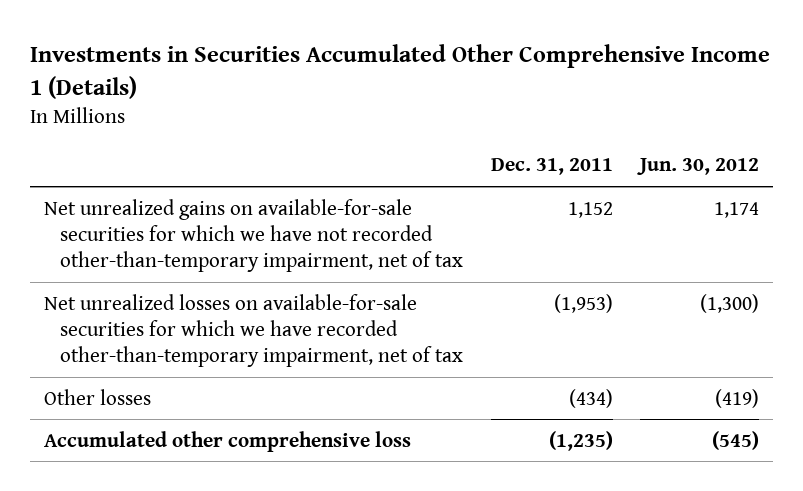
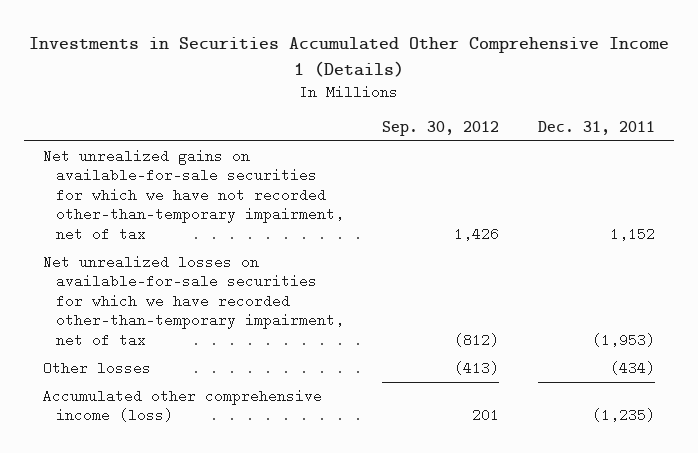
[637,158,760,176] Jun. 30, 2012 -> none
none -> [382,120,500,136] Sep. 30, 2012
[43,430,411,452] Accumulated other comprehensive loss -> [43,388,323,423] Accumulated other comprehensive income (loss)

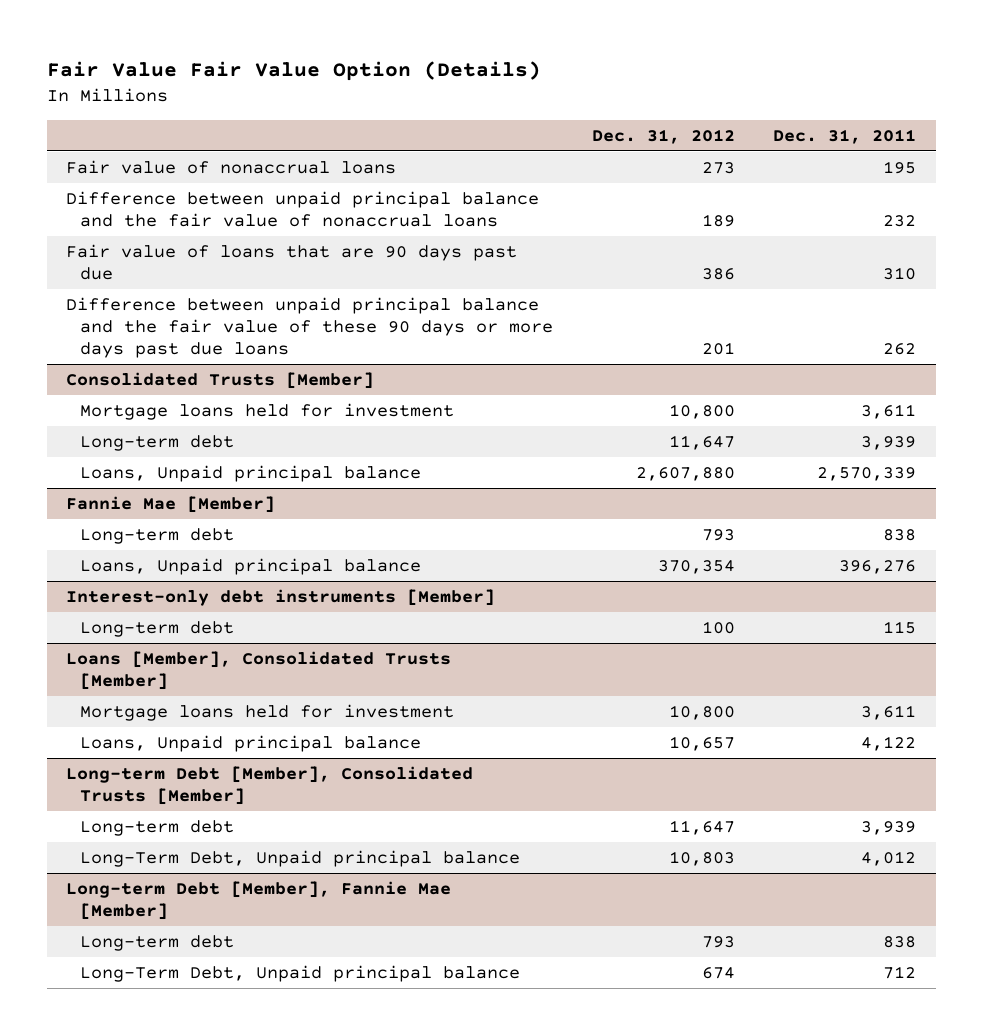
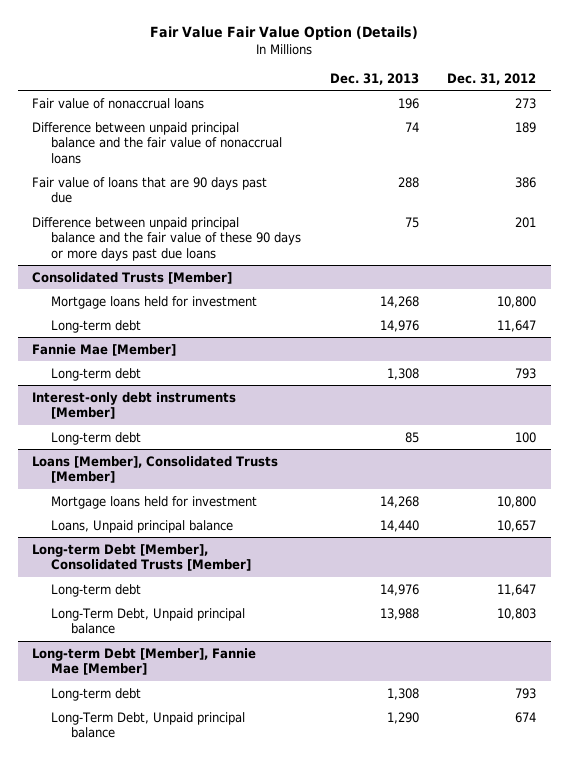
[773,128,917,144] Dec. 31, 2011 -> none
none -> [329,72,419,85] Dec. 31, 2013
[80,465,422,483] Loans, Unpaid principal balance -> none
[80,558,422,576] Loans, Unpaid principal balance -> none

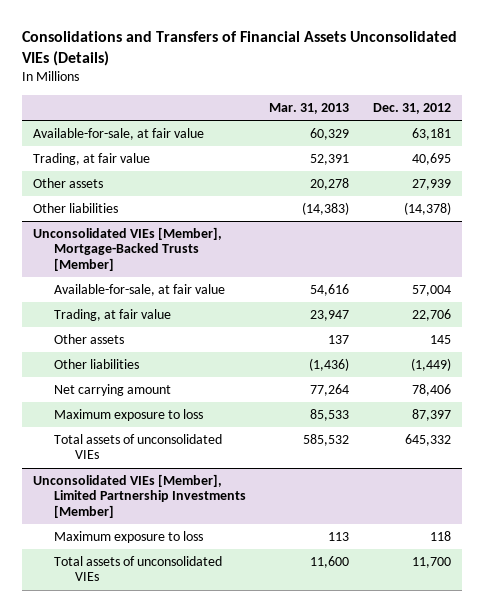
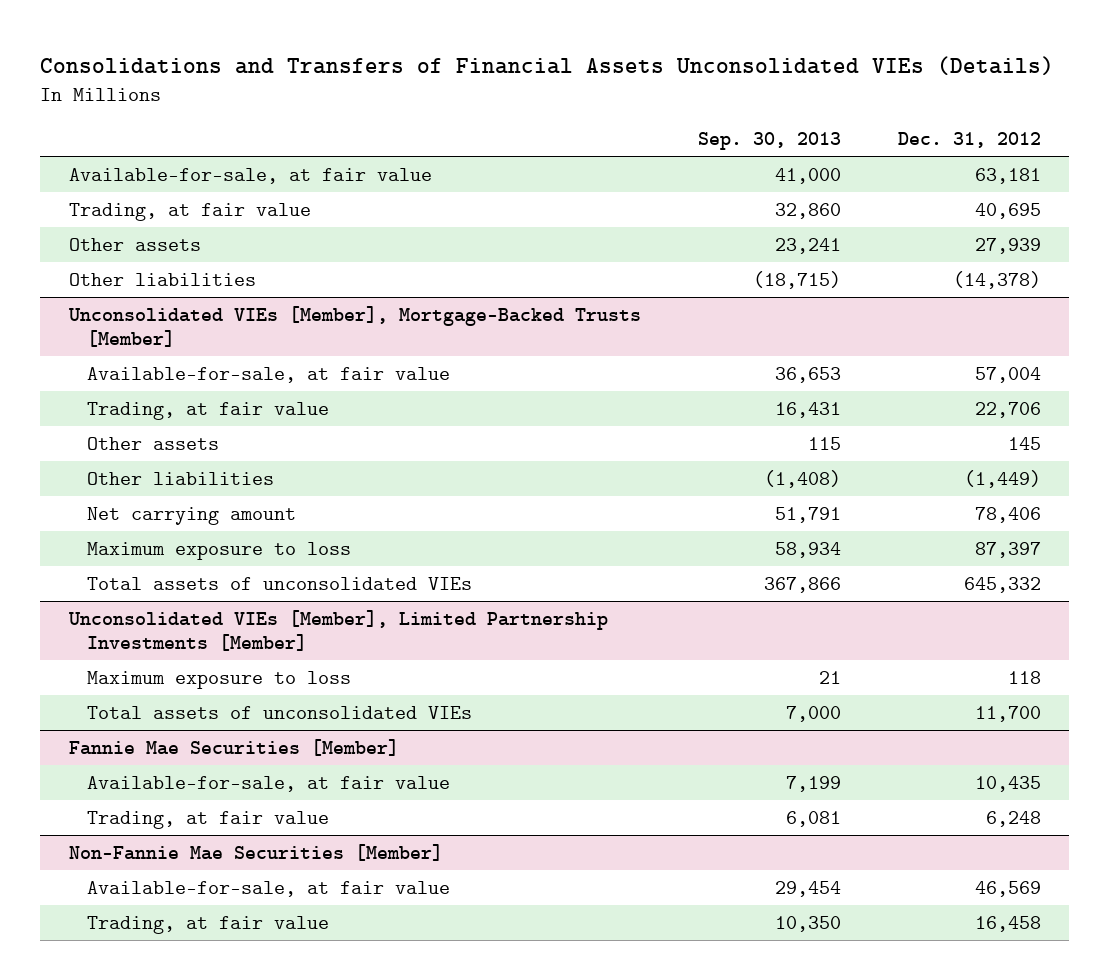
[269,102,350,114] Mar. 31, 2013 -> none
none -> [697,132,841,151] Sep. 30, 2013
none -> [68,738,399,756] Fannie Mae Securities [Member]
none -> [87,775,451,792] Available-for-sale, at fair value
none -> [87,810,330,829] Trading, at fair value
none -> [68,843,443,861] Non-Fannie Mae Securities [Member]
none -> [87,880,451,897] Available-for-sale, at fair value
none -> [87,915,330,934] Trading, at fair value

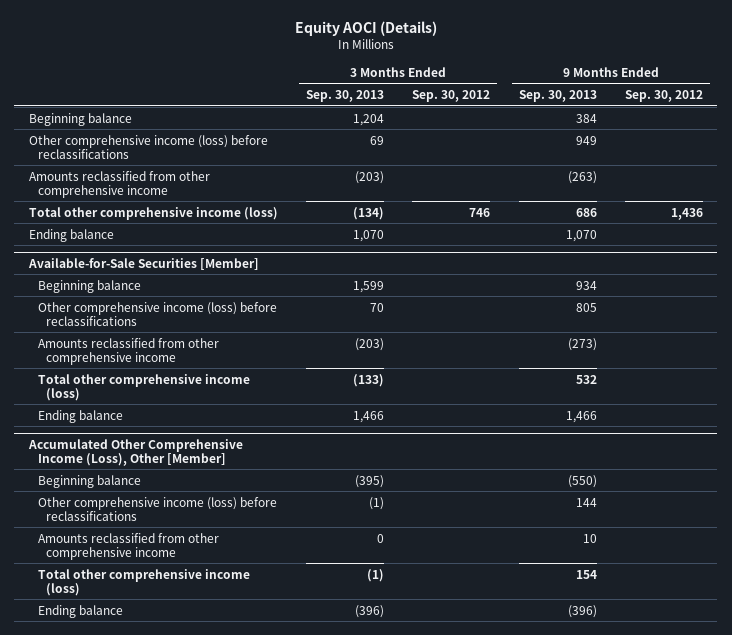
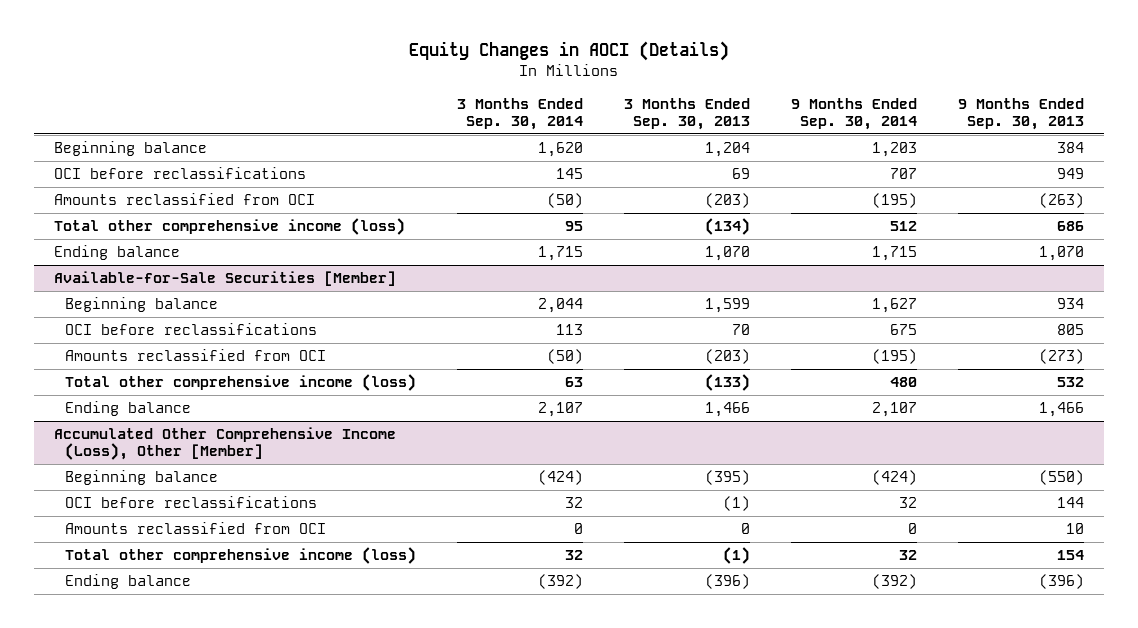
[294,21,437,37] Equity AOCI (Details) -> [408,41,729,62] Equity Changes in AOCI (Details)
[412,90,491,103] Sep. 30, 2012 -> none
[624,90,703,103] Sep. 30, 2012 -> none
none -> [457,97,584,131] 3 Months Ended Sep. 30, 2014
none -> [790,97,917,131] 9 Months Ended Sep. 30, 2014
[28,134,268,159] Other comprehensive income (loss) before reclassifications -> [54,166,307,179] OCI before reclassifications
[28,170,210,198] Amounts reclassified from other comprehensive income -> [54,192,316,205] Amounts reclassified from OCI
[37,301,277,326] Other comprehensive income (loss) before reclassifications -> [65,322,318,335] OCI before reclassifications
[37,337,219,365] Amounts reclassified from other comprehensive income -> [65,348,327,361] Amounts reclassified from OCI
[37,496,277,521] Other comprehensive income (loss) before reclassifications -> [65,495,318,508] OCI before reclassifications
[37,532,219,560] Amounts reclassified from other comprehensive income -> [65,521,327,534] Amounts reclassified from OCI

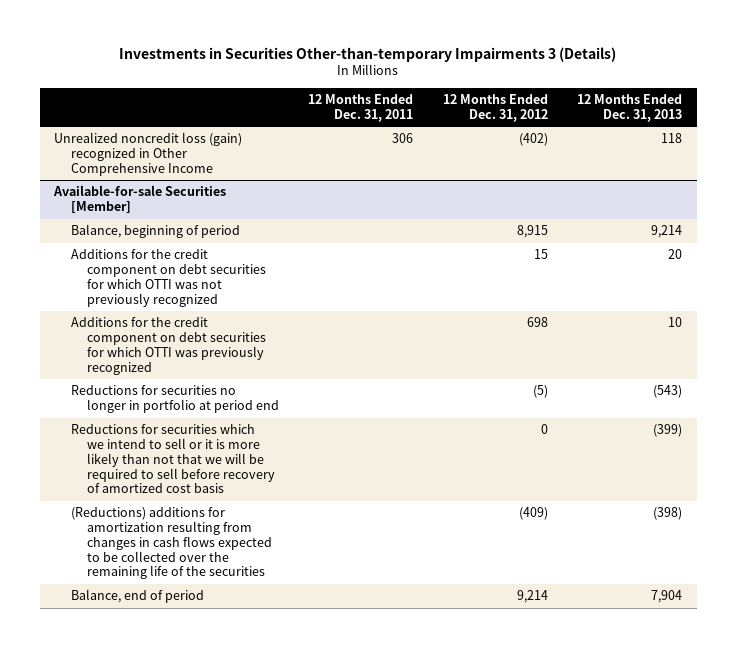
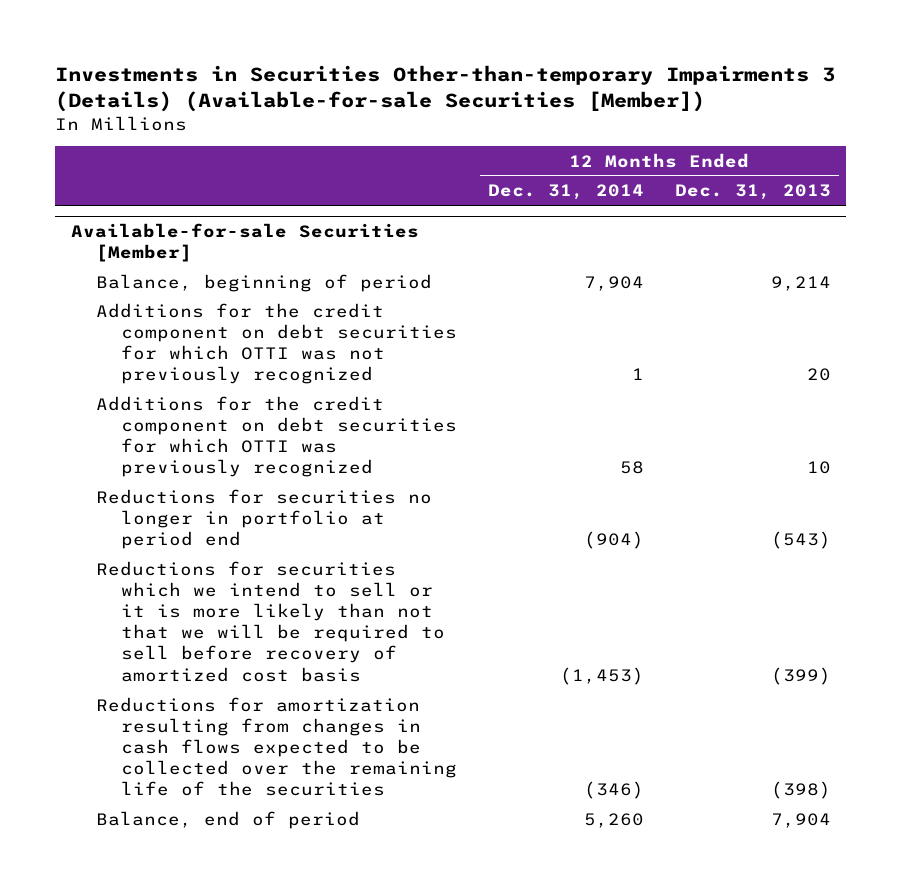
[119,46,617,62] Investments in Securities Other-than-temporary Impairments 3 (Details) -> [55,65,836,112] Investments in Securities Other-than-temporary Impairments 3 (Details) (Available-for-sale Securities [Member])
[308,94,414,122] 12 Months Ended Dec. 31, 2011 -> none
[442,94,548,122] 12 Months Ended Dec. 31, 2012 -> none
none -> [487,184,644,201] Dec. 31, 2014
[54,132,243,176] Unrealized noncredit loss (gain) recognized in Other Comprehensive Income -> none
[70,507,272,580] (Reductions) additions for amortization resulting from changes in cash flows expected to be collected over the remaining life of the securities -> [95,696,457,797] Reductions for amortization resulting from changes in cash flows expected to be collected over the remaining life of the securities

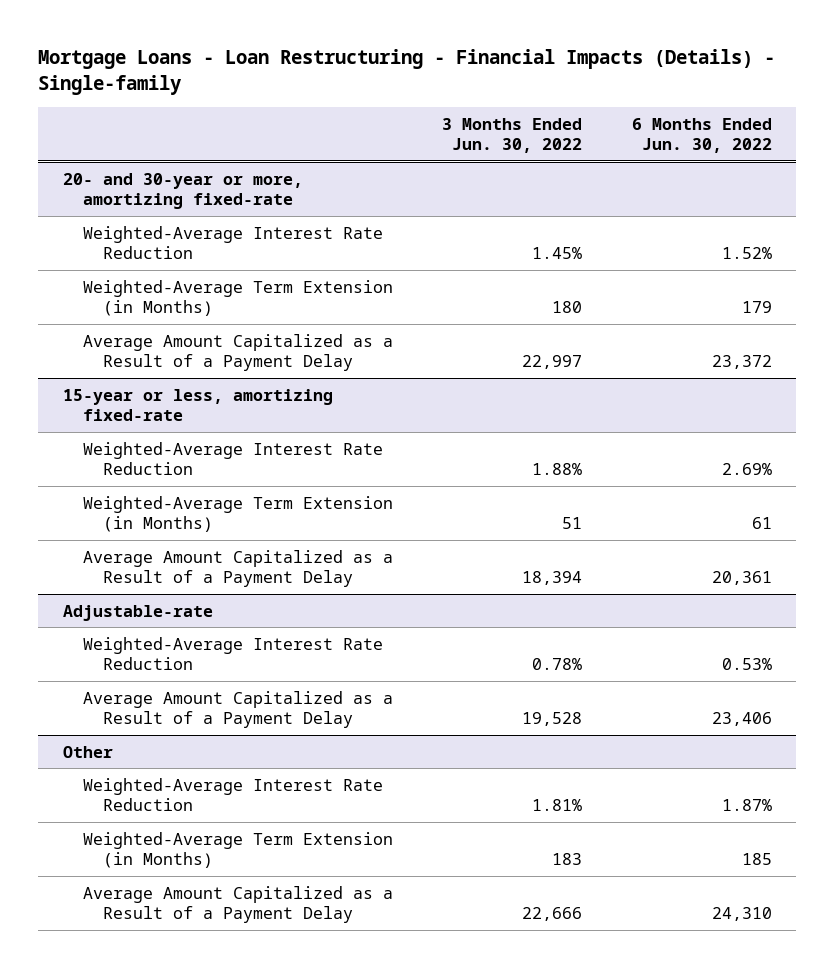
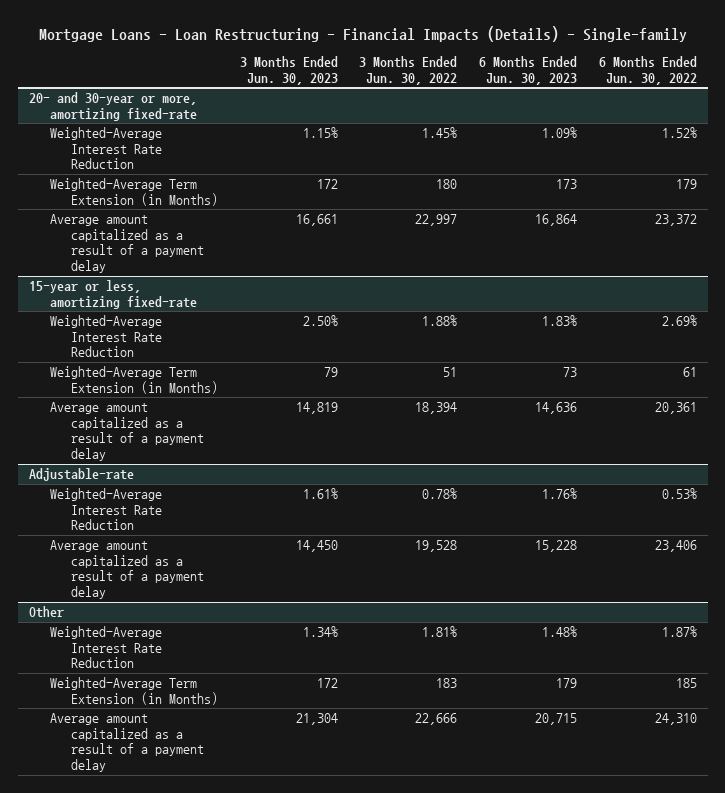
none -> [239,56,338,85] 3 Months Ended Jun. 30, 2023
none -> [479,56,578,85] 6 Months Ended Jun. 30, 2023
[82,333,393,372] Average Amount Capitalized as a Result of a Payment Delay -> [49,214,205,273] Average amount capitalized as a result of a payment delay
[82,549,393,588] Average Amount Capitalized as a Result of a Payment Delay -> [49,402,205,461] Average amount capitalized as a result of a payment delay
[82,690,393,729] Average Amount Capitalized as a Result of a Payment Delay -> [49,540,205,599] Average amount capitalized as a result of a payment delay
[82,885,393,924] Average Amount Capitalized as a Result of a Payment Delay -> [49,713,205,772] Average amount capitalized as a result of a payment delay

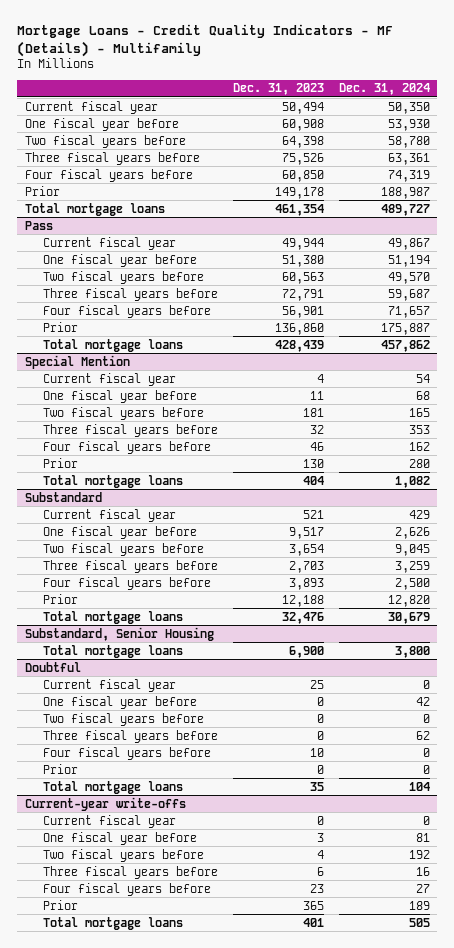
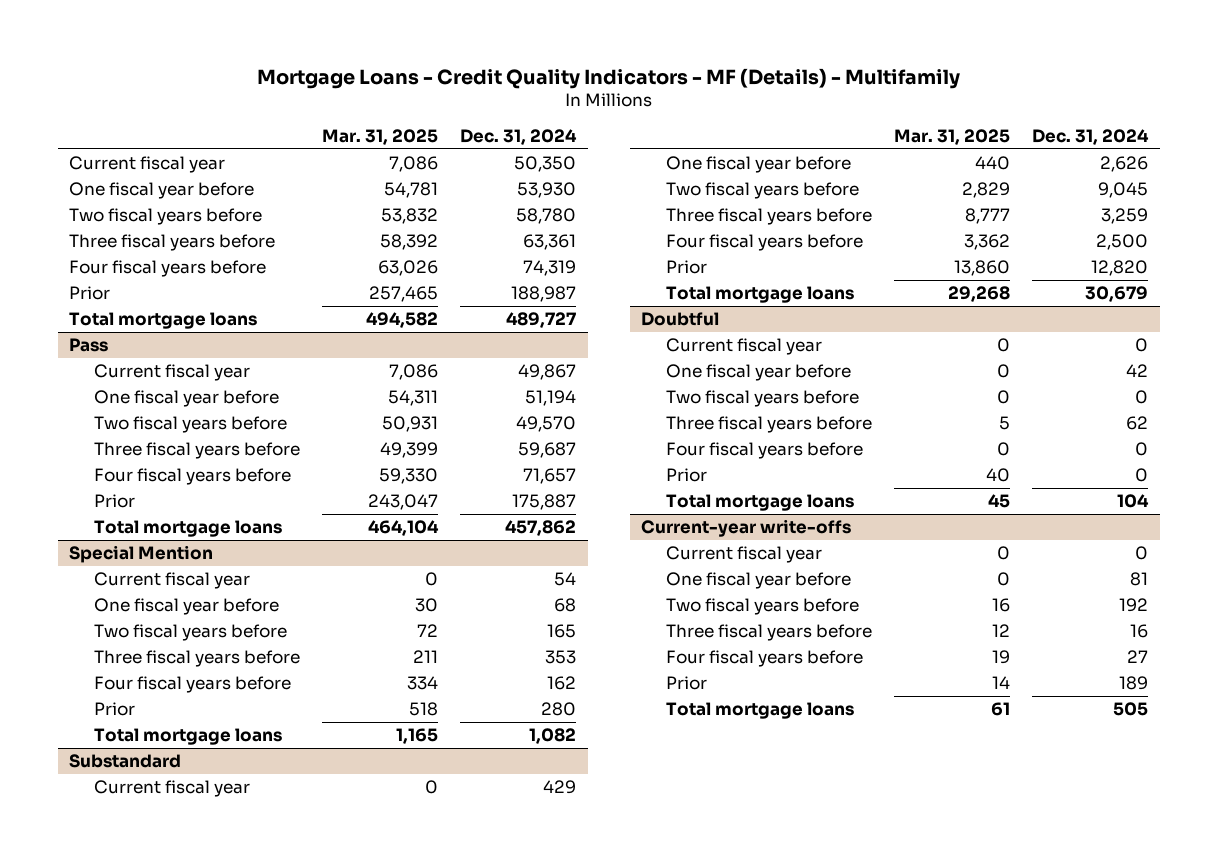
[232,83,324,96] Dec. 31, 2023 -> none
none -> [321,128,438,145] Mar. 31, 2025
[24,626,214,641] Substandard, Senior Housing -> none
[42,644,183,658] Total mortgage loans -> none

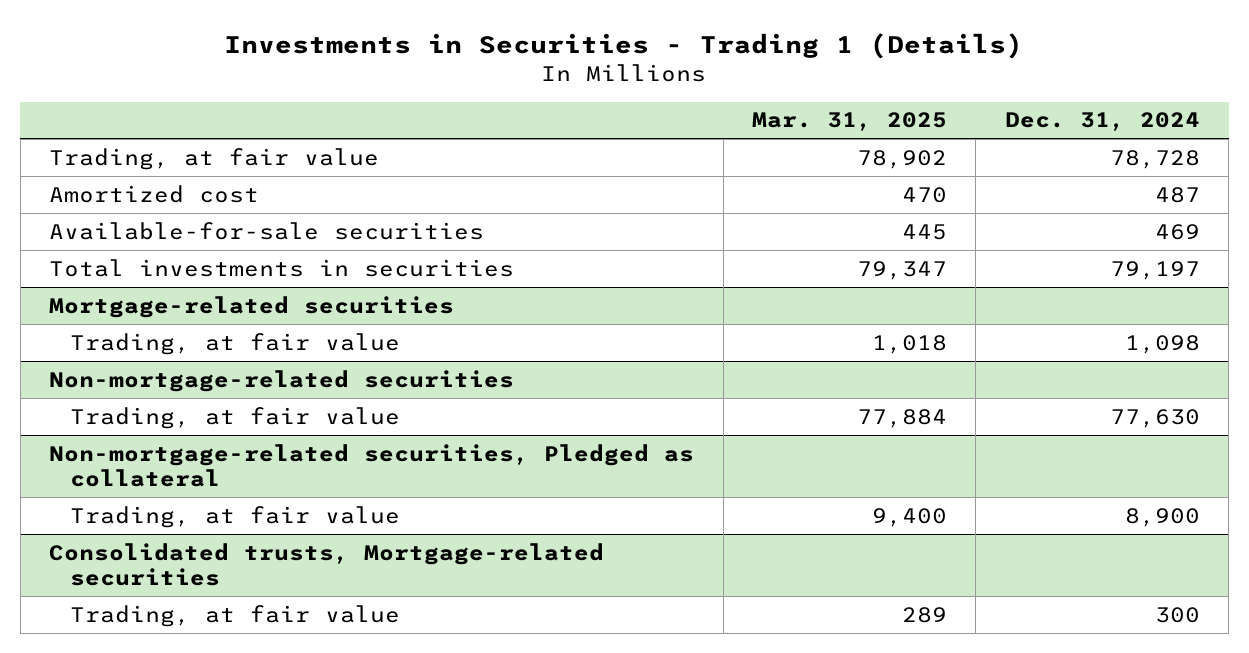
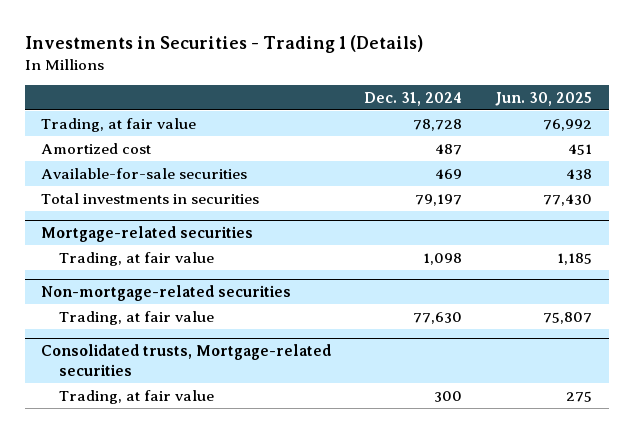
[751,112,947,132] Mar. 31, 2025 -> none
none -> [495,91,593,106] Jun. 30, 2025
[49,443,695,487] Non-mortgage-related securities, Pledged as collateral -> none
[70,505,401,528] Trading, at fair value -> none

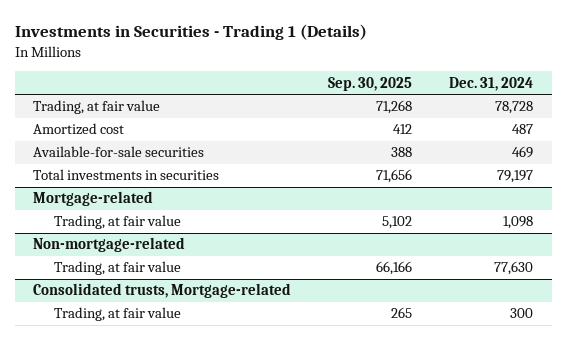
[495,91,593,106] Jun. 30, 2025 -> none
none -> [328,76,413,91] Sep. 30, 2025
[41,226,254,243] Mortgage-related securities -> [33,191,154,207] Mortgage-related
[41,285,292,302] Non-mortgage-related securities -> [33,237,186,253] Non-mortgage-related
[41,344,332,377] Consolidated trusts, Mortgage-related securities -> [33,283,292,299] Consolidated trusts, Mortgage-related

